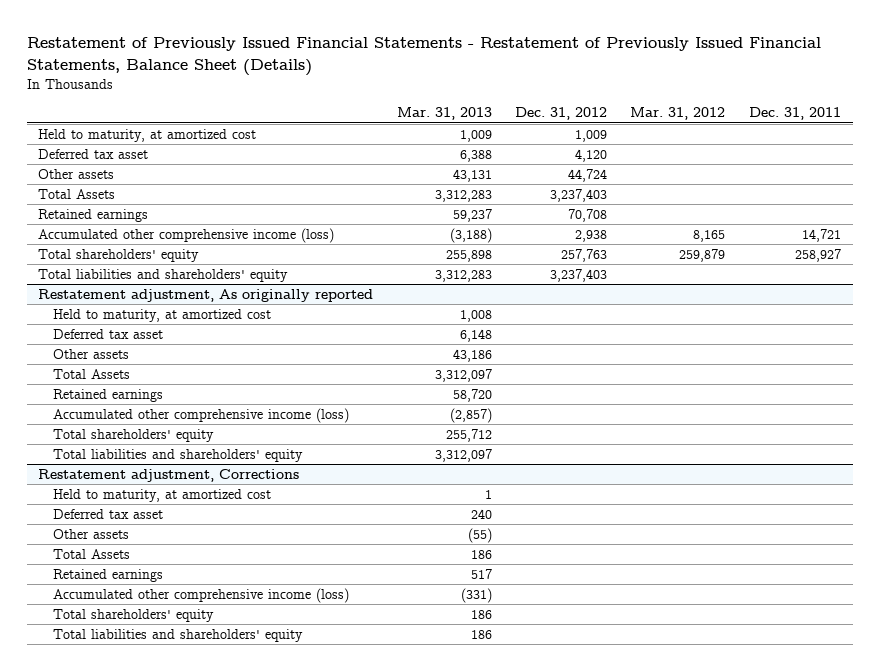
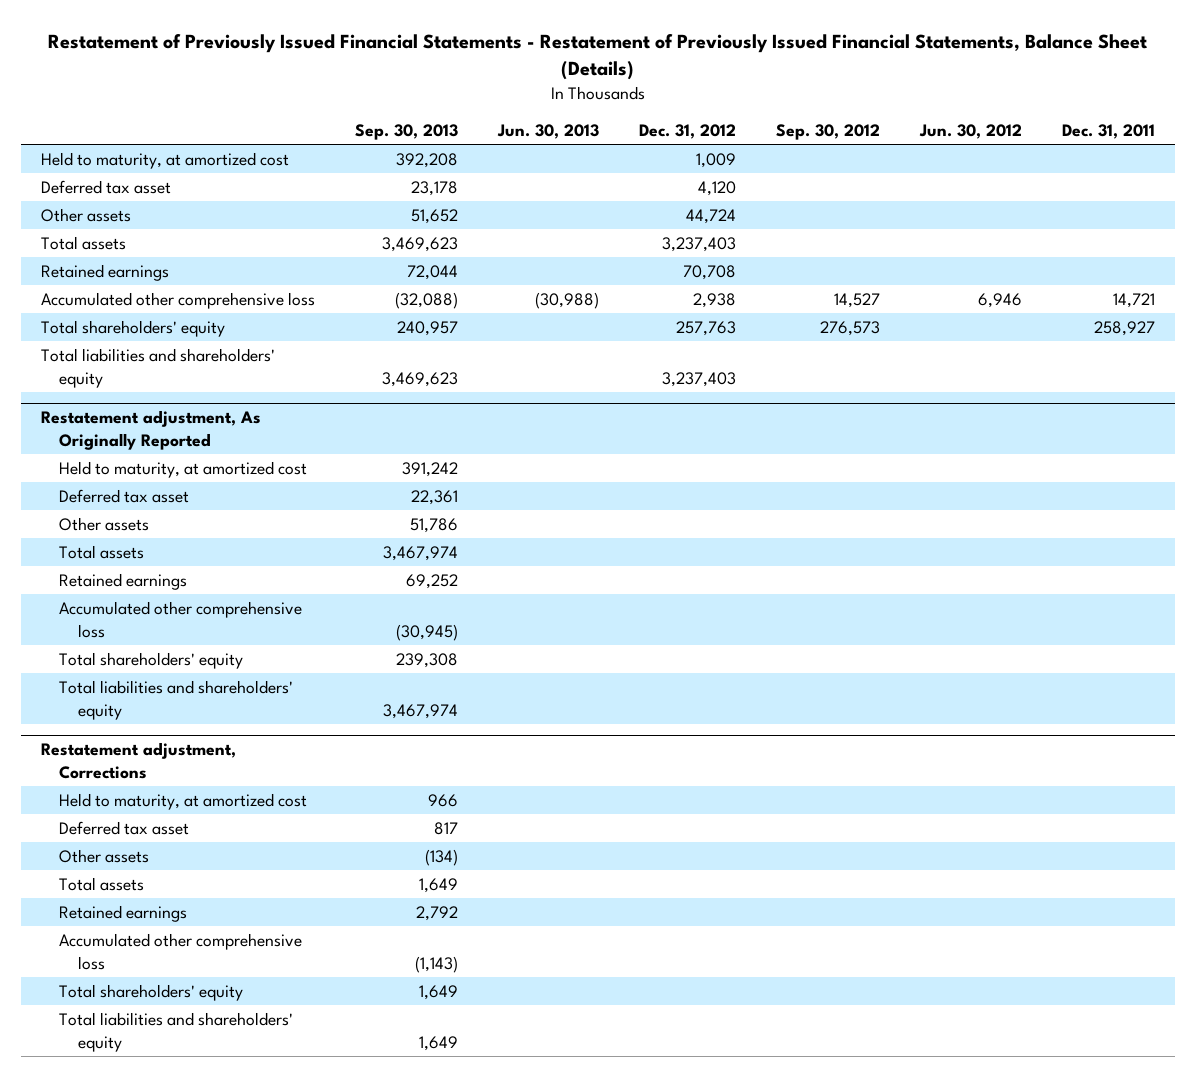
[396,107,492,121] Mar. 31, 2013 -> none
[630,107,726,121] Mar. 31, 2012 -> none
none -> [355,123,459,140] Sep. 30, 2013
none -> [497,123,600,139] Jun. 30, 2013
none -> [776,123,881,140] Sep. 30, 2012
none -> [919,123,1023,139] Jun. 30, 2012
[38,188,116,199] Total Assets -> [41,235,127,250] Total assets
[38,227,335,243] Accumulated other comprehensive income (loss) -> [41,291,316,309] Accumulated other comprehensive loss
[38,288,374,302] Restatement adjustment, As originally reported -> [41,410,262,450] Restatement adjustment, As Originally Reported
[53,368,131,379] Total Assets -> [59,544,145,559] Total assets
[53,407,350,423] Accumulated other comprehensive income (loss) -> [59,600,303,638] Accumulated other comprehensive loss
[53,548,131,559] Total Assets -> [59,876,145,891] Total assets
[53,587,350,603] Accumulated other comprehensive income (loss) -> [59,932,303,970] Accumulated other comprehensive loss

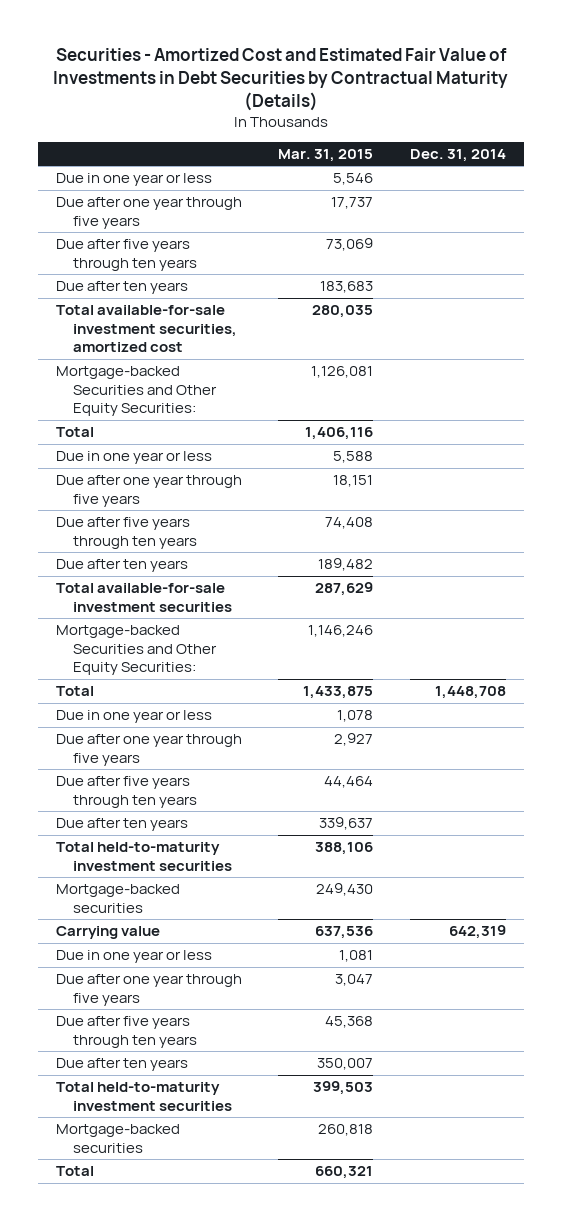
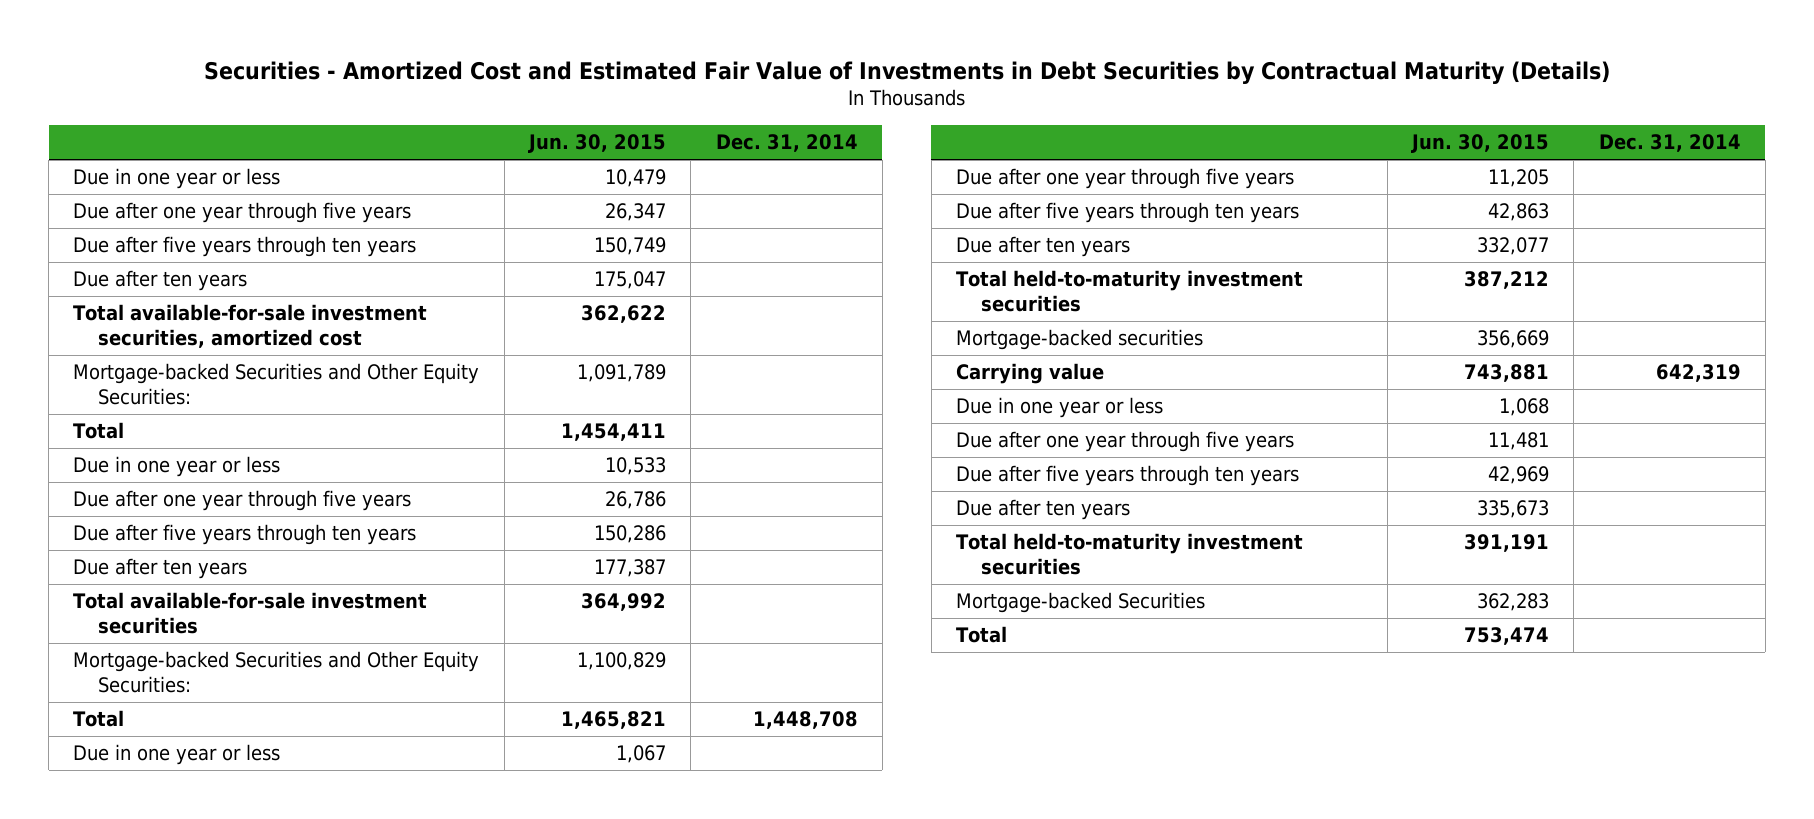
[278,148,374,162] Mar. 31, 2015 -> none
none -> [527,134,666,154] Jun. 30, 2015
[55,1124,180,1153] Mortgage-backed securities -> [956,592,1206,614] Mortgage-backed Securities

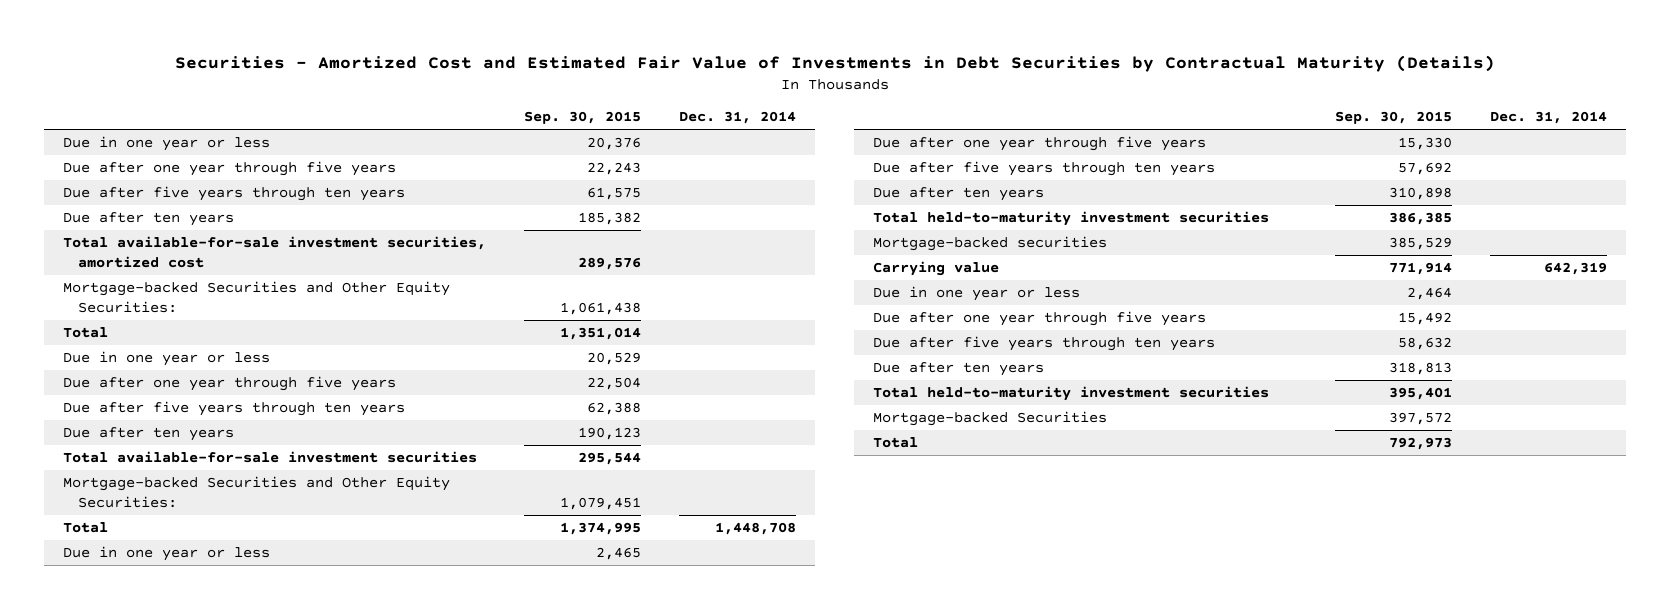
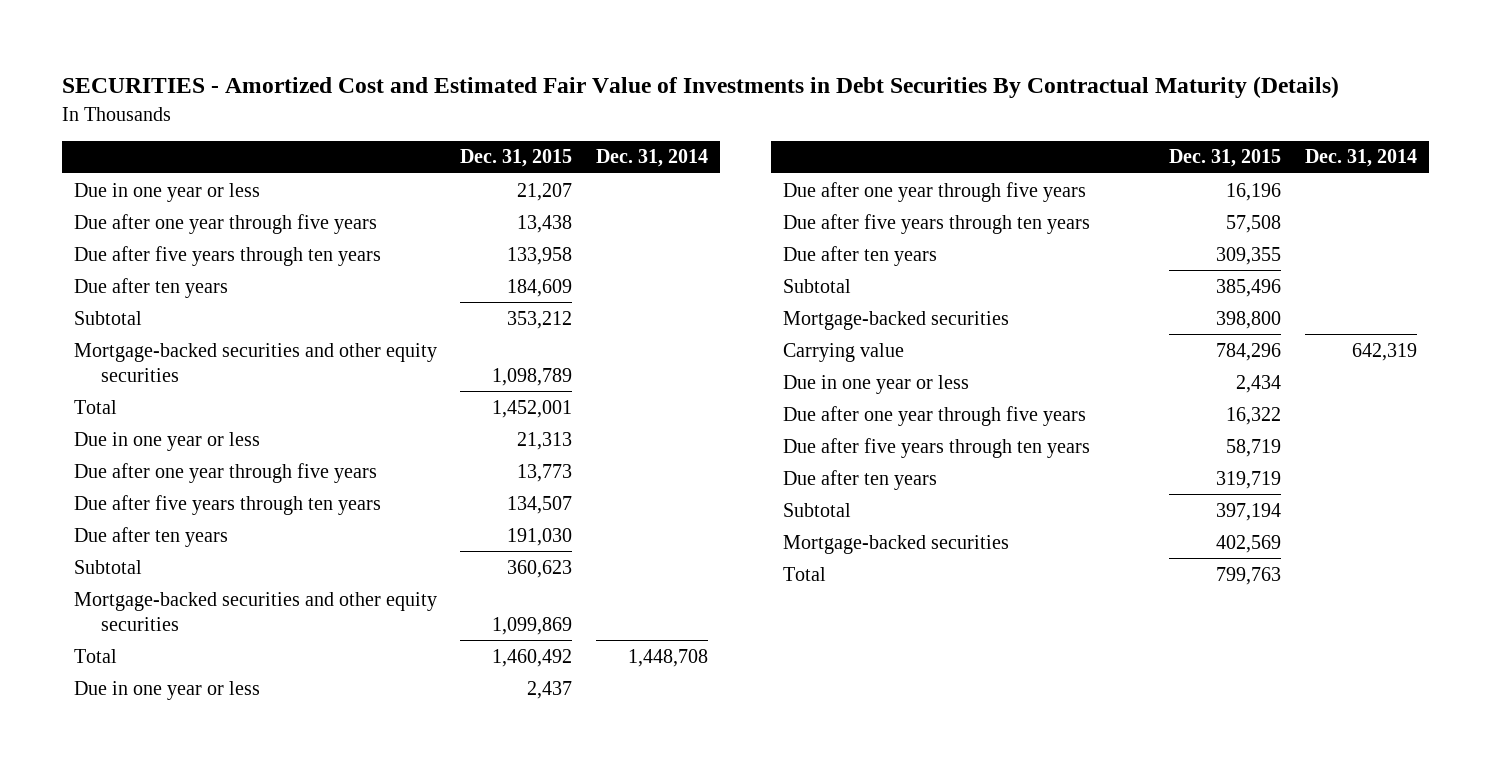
[174,54,1495,72] Securities - Amortized Cost and Estimated Fair Value of Investments in Debt Securities by Contractual Maturity (Details) -> [61,76,1339,99] SECURITIES - Amortized Cost and Estimated Fair Value of Investments in Debt Securities By Contractual Maturity (Details)
[523,111,641,125] Sep. 30, 2015 -> none
none -> [460,149,573,168] Dec. 31, 2015
[62,235,486,268] Total available-for-sale investment securities, amortized cost -> [73,310,142,325] Subtotal
[62,280,450,313] Mortgage-backed Securities and Other Equity Securities: -> [73,342,437,382] Mortgage-backed securities and other equity securities
[62,450,477,463] Total available-for-sale investment securities -> [73,559,142,574] Subtotal
[62,475,450,508] Mortgage-backed Securities and Other Equity Securities: -> [73,591,437,631] Mortgage-backed securities and other equity securities
[873,210,1270,226] Total held-to-maturity investment securities -> [782,278,851,293] Subtotal
[873,385,1270,401] Total held-to-maturity investment securities -> [782,502,851,517] Subtotal
[873,410,1108,426] Mortgage-backed Securities -> [782,534,1009,554] Mortgage-backed securities

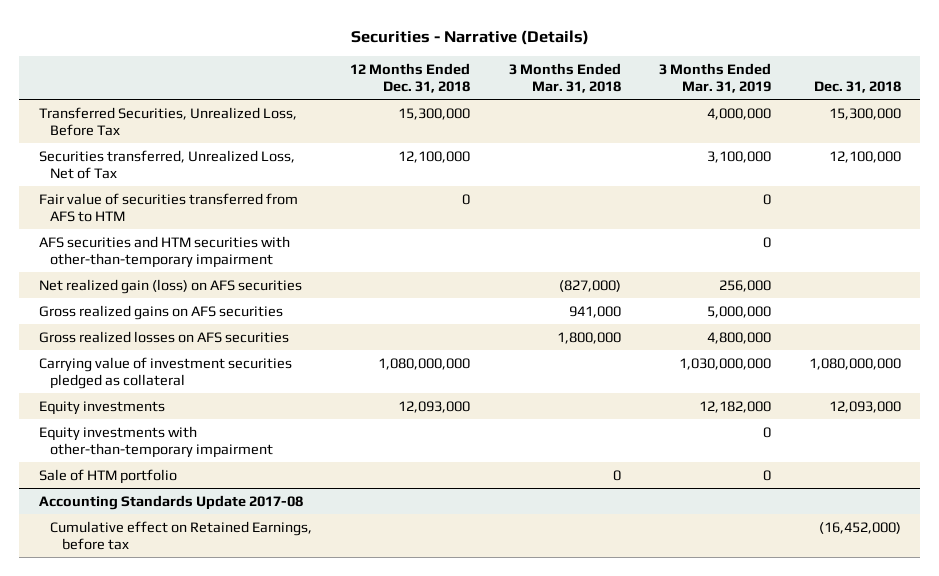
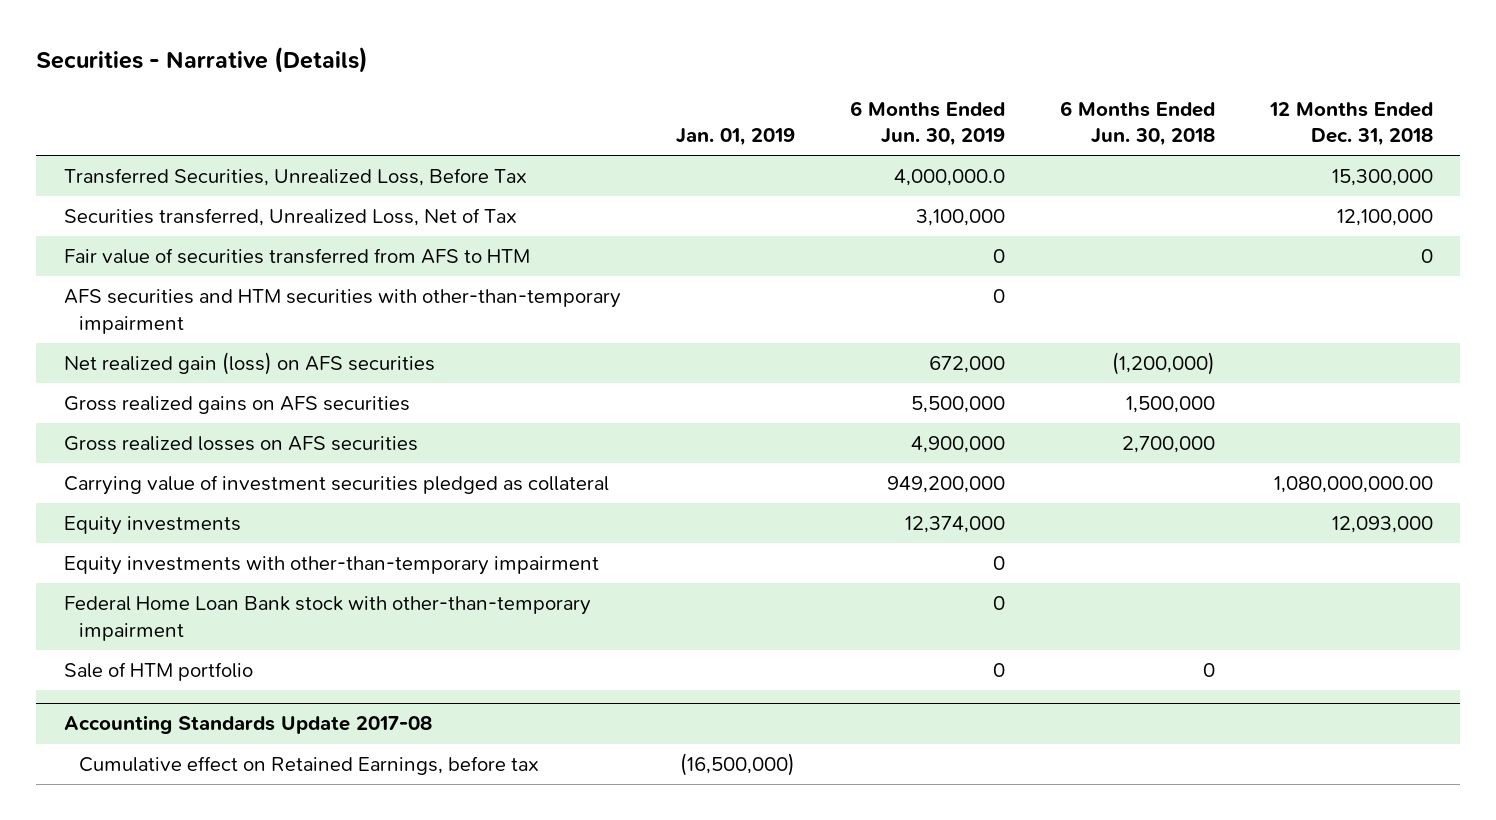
[508,62,621,94] 3 Months Ended Mar. 31, 2018 -> none
[658,62,771,94] 3 Months Ended Mar. 31, 2019 -> none
[813,81,901,94] Dec. 31, 2018 -> none
none -> [675,128,795,147] Jan. 01, 2019
none -> [849,100,1005,147] 6 Months Ended Jun. 30, 2019
none -> [1059,100,1215,147] 6 Months Ended Jun. 30, 2018
[378,357,471,370] 1,080,000,000 -> [1273,476,1433,494] 1,080,000,000.00
none -> [63,596,591,641] Federal Home Loan Bank stock with other-than-temporary impairment

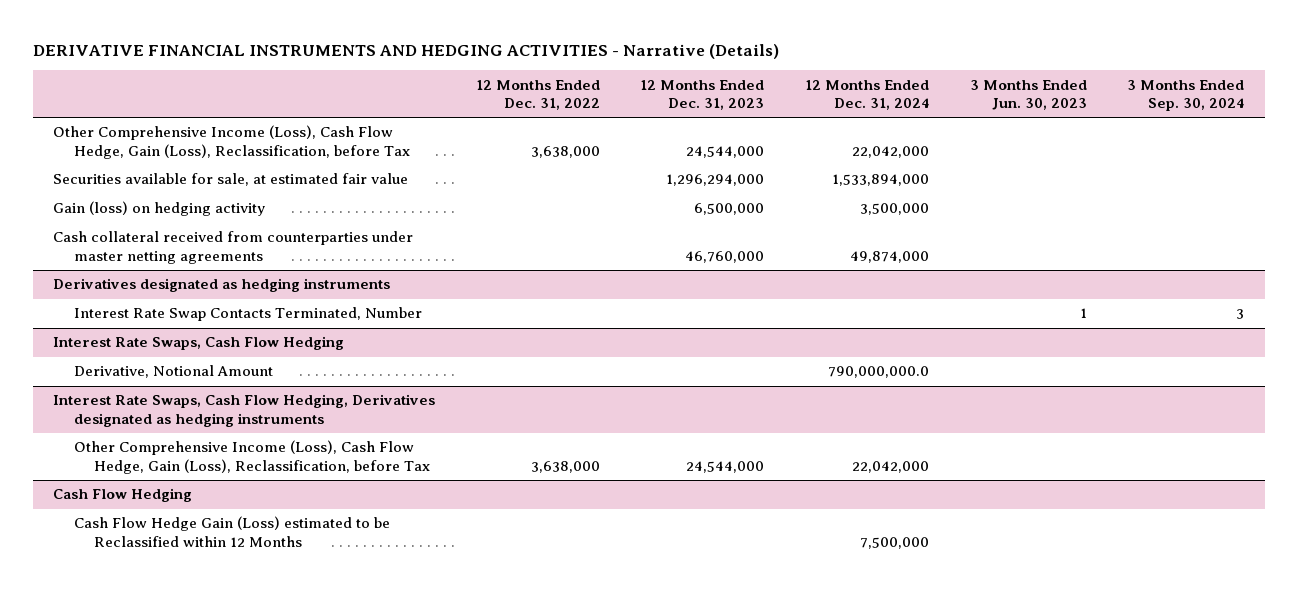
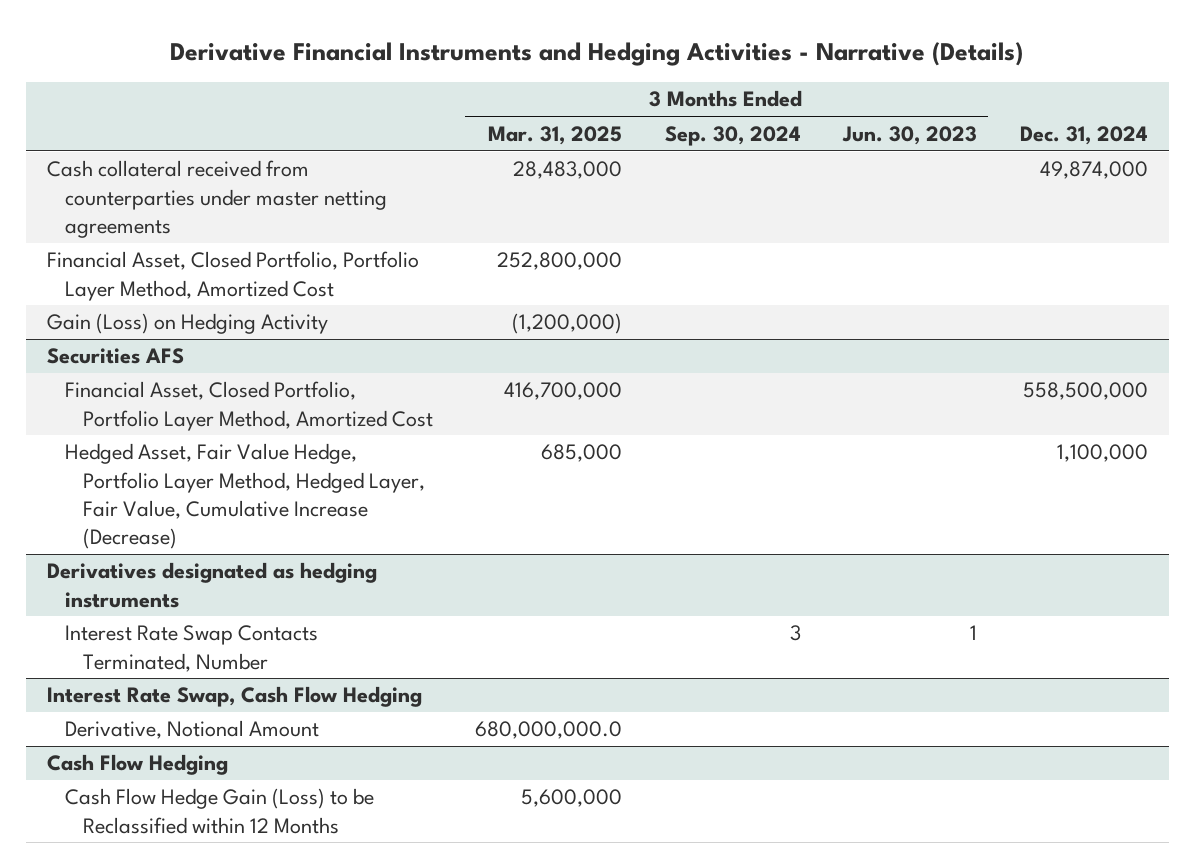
[32,43,779,59] DERIVATIVE FINANCIAL INSTRUMENTS AND HEDGING ACTIVITIES - Narrative (Details) -> [170,41,1024,66] Derivative Financial Instruments and Hedging Activities - Narrative (Details)
[475,79,600,111] 12 Months Ended Dec. 31, 2022 -> none
[640,79,765,111] 12 Months Ended Dec. 31, 2023 -> none
[804,79,929,111] 12 Months Ended Dec. 31, 2024 -> none
none -> [488,125,623,145] Mar. 31, 2025
none -> [1019,125,1148,145] Dec. 31, 2024
[52,125,410,159] Other Comprehensive Income (Loss), Cash Flow Hedge, Gain (Loss), Reclassification, before Tax -> none
[52,173,408,187] Securities available for sale, at estimated fair value -> none
[52,201,265,217] Gain (loss) on hedging activity -> none
none -> [47,251,420,301] Financial Asset, Closed Portfolio, Portfolio Layer Method, Amortized Cost
none -> [47,313,329,335] Gain (Loss) on Hedging Activity
none -> [47,348,185,365] Securities AFS
none -> [64,381,433,431] Financial Asset, Closed Portfolio, Portfolio Layer Method, Amortized Cost
none -> [64,443,425,549] Hedged Asset, Fair Value Hedge, Portfolio Layer Method, Hedged Layer, Fair Value, Cumulative Increase (Decrease)
[52,336,344,351] Interest Rate Swaps, Cash Flow Hedging -> [47,686,423,708] Interest Rate Swap, Cash Flow Hedging
[52,394,435,427] Interest Rate Swaps, Cash Flow Hedging, Derivatives designated as hedging instruments -> none
[73,440,431,474] Other Comprehensive Income (Loss), Cash Flow Hedge, Gain (Loss), Reclassification, before Tax -> none
[73,516,390,547] Cash Flow Hedge Gain (Loss) estimated to be Reclassified within 12 Months -> [64,788,374,834] Cash Flow Hedge Gain (Loss) to be Reclassified within 12 Months

